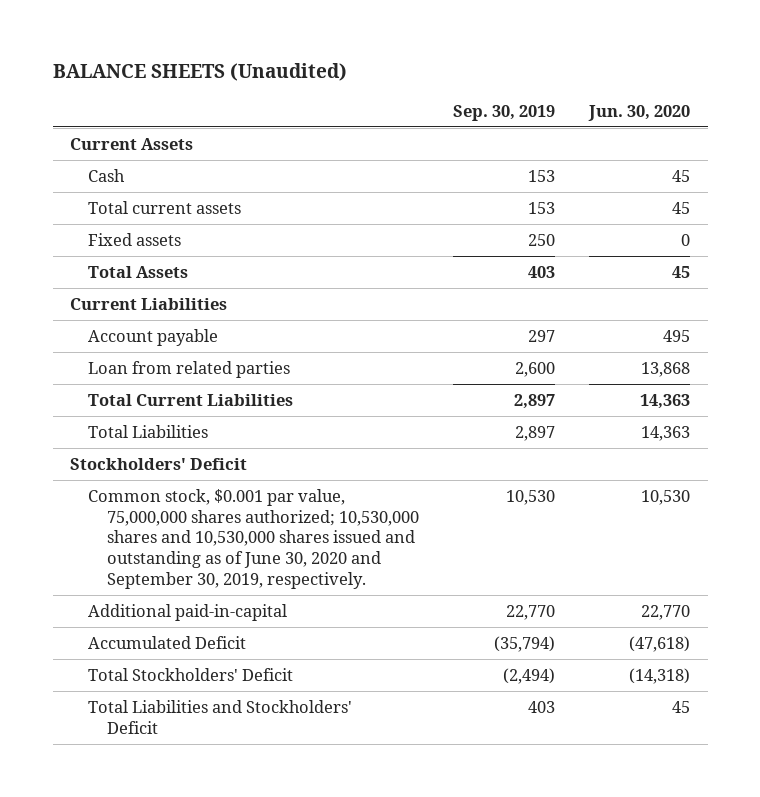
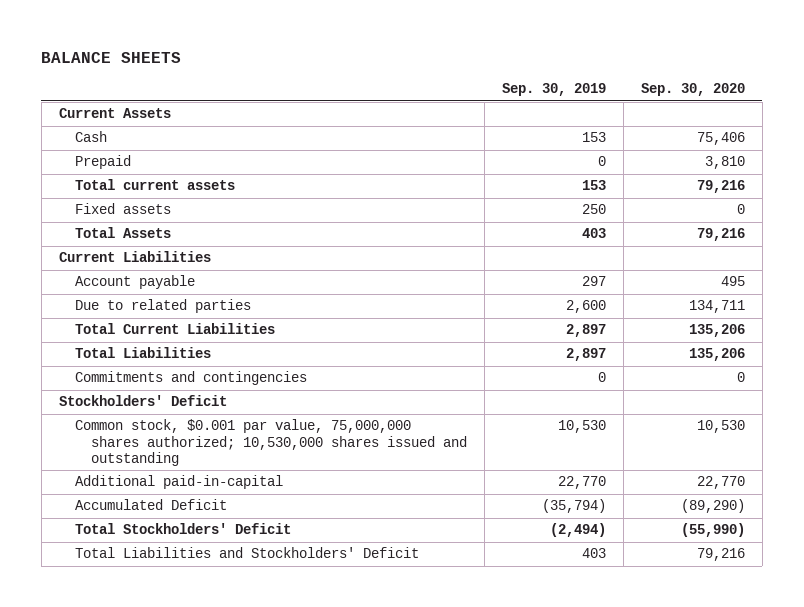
[52,63,347,82] BALANCE SHEETS (Unaudited) -> [41,52,182,64] BALANCE SHEETS
[588,104,691,121] Jun. 30, 2020 -> none
none -> [640,83,745,97] Sep. 30, 2020
none -> [74,155,131,170] Prepaid
[88,360,291,378] Loan from related parties -> [74,299,251,314] Due to related parties
none -> [74,371,307,386] Commitments and contingencies
[88,488,419,589] Common stock, $0.001 par value, 75,000,000 shares authorized; 10,530,000 shares and 10,530,000 shares issued and outstanding as of June 30, 2020 and September 30, 2019, respectively. -> [74,419,467,467] Common stock, $0.001 par value, 75,000,000 shares authorized; 10,530,000 shares issued and outstanding

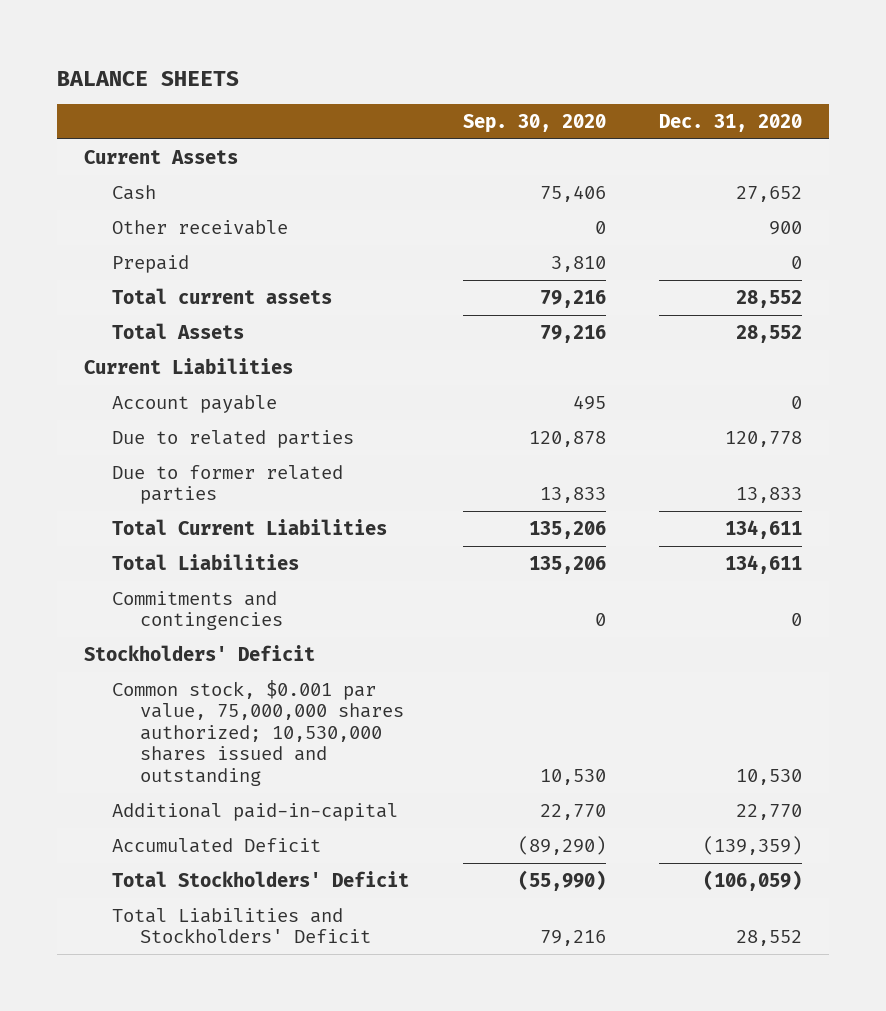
[501,83,606,97] Sep. 30, 2019 -> none
none -> [659,113,803,132] Dec. 31, 2020
none -> [111,219,288,235] Other receivable
[74,203,171,215] Fixed assets -> none
[688,300,745,314] 134,711 -> [528,430,606,447] 120,878
none -> [111,464,343,505] Due to former related parties

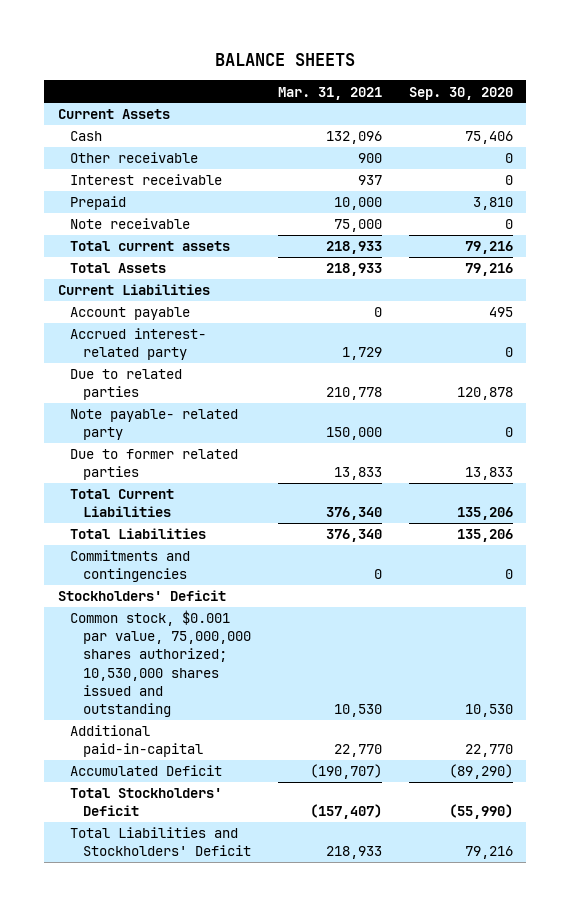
[659,113,803,132] Dec. 31, 2020 -> none
none -> [277,86,382,100] Mar. 31, 2021
none -> [70,174,223,186] Interest receivable
none -> [70,218,191,230] Note receivable
none -> [70,328,207,361] Accrued interest- related party
none -> [70,409,239,441] Note payable- related party

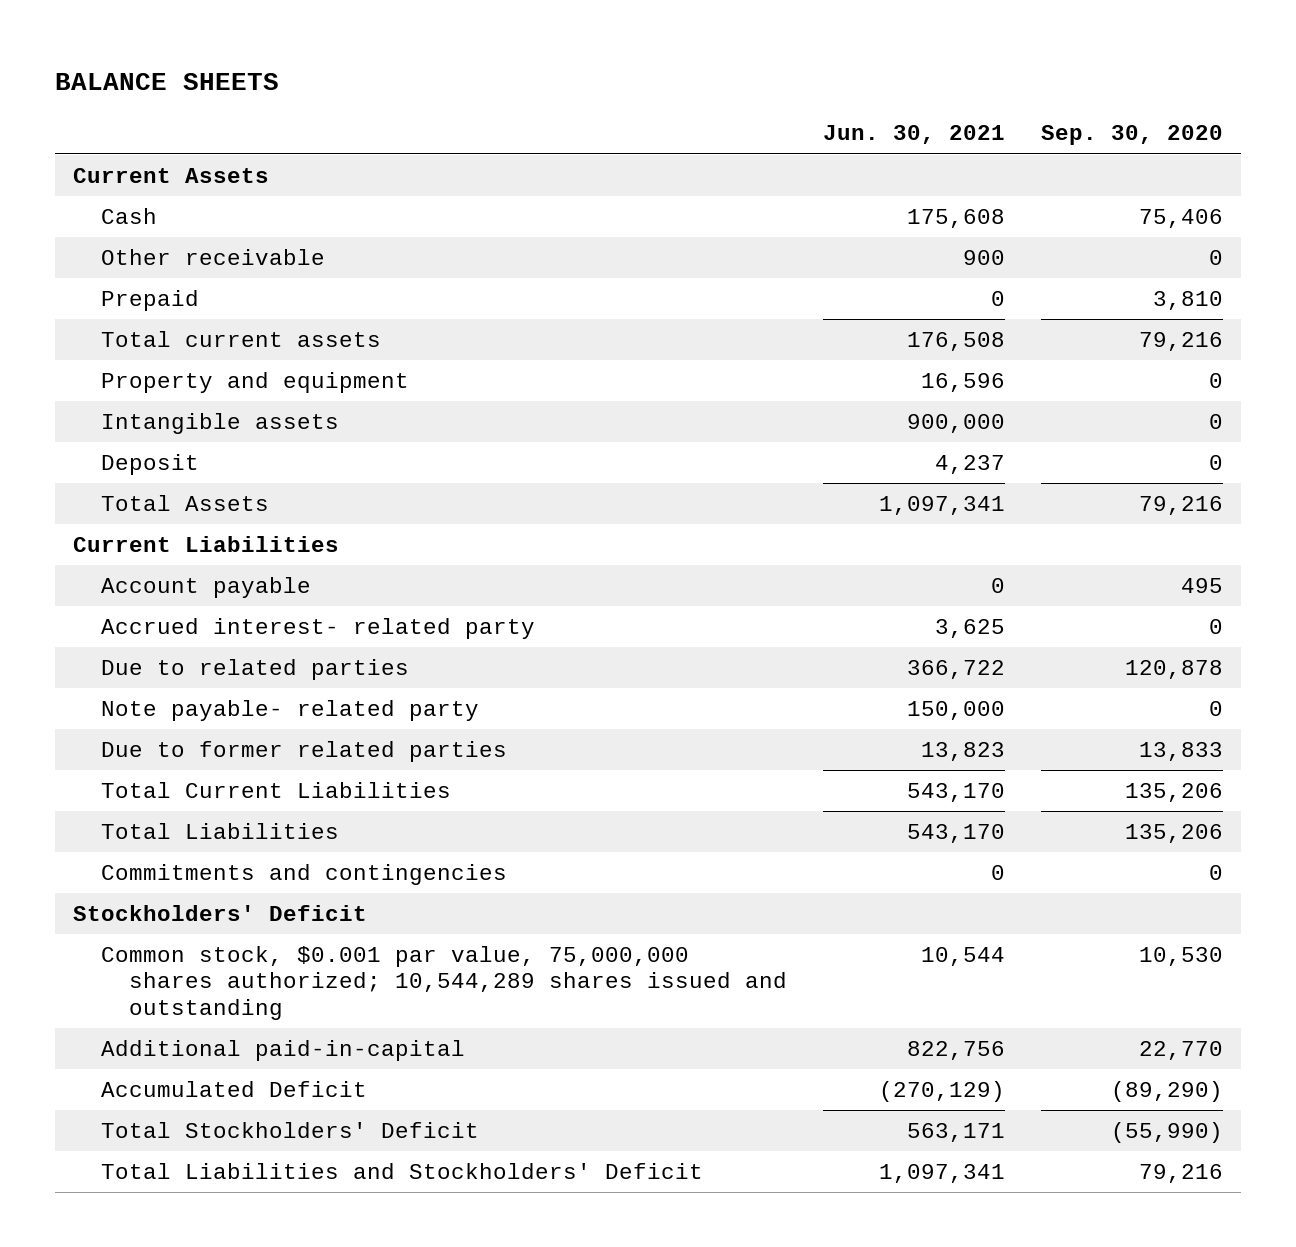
[277,86,382,100] Mar. 31, 2021 -> none
none -> [823,125,1006,145] Jun. 30, 2021
[70,174,223,186] Interest receivable -> none
[70,218,191,230] Note receivable -> none
none -> [100,372,409,394] Property and equipment
none -> [100,413,339,435] Intangible assets
none -> [100,454,199,476] Deposit
[70,610,251,718] Common stock, $0.001 par value, 75,000,000 shares authorized; 10,530,000 shares issued and outstanding -> [100,946,787,1020] Common stock, $0.001 par value, 75,000,000 shares authorized; 10,544,289 shares issued and outstanding

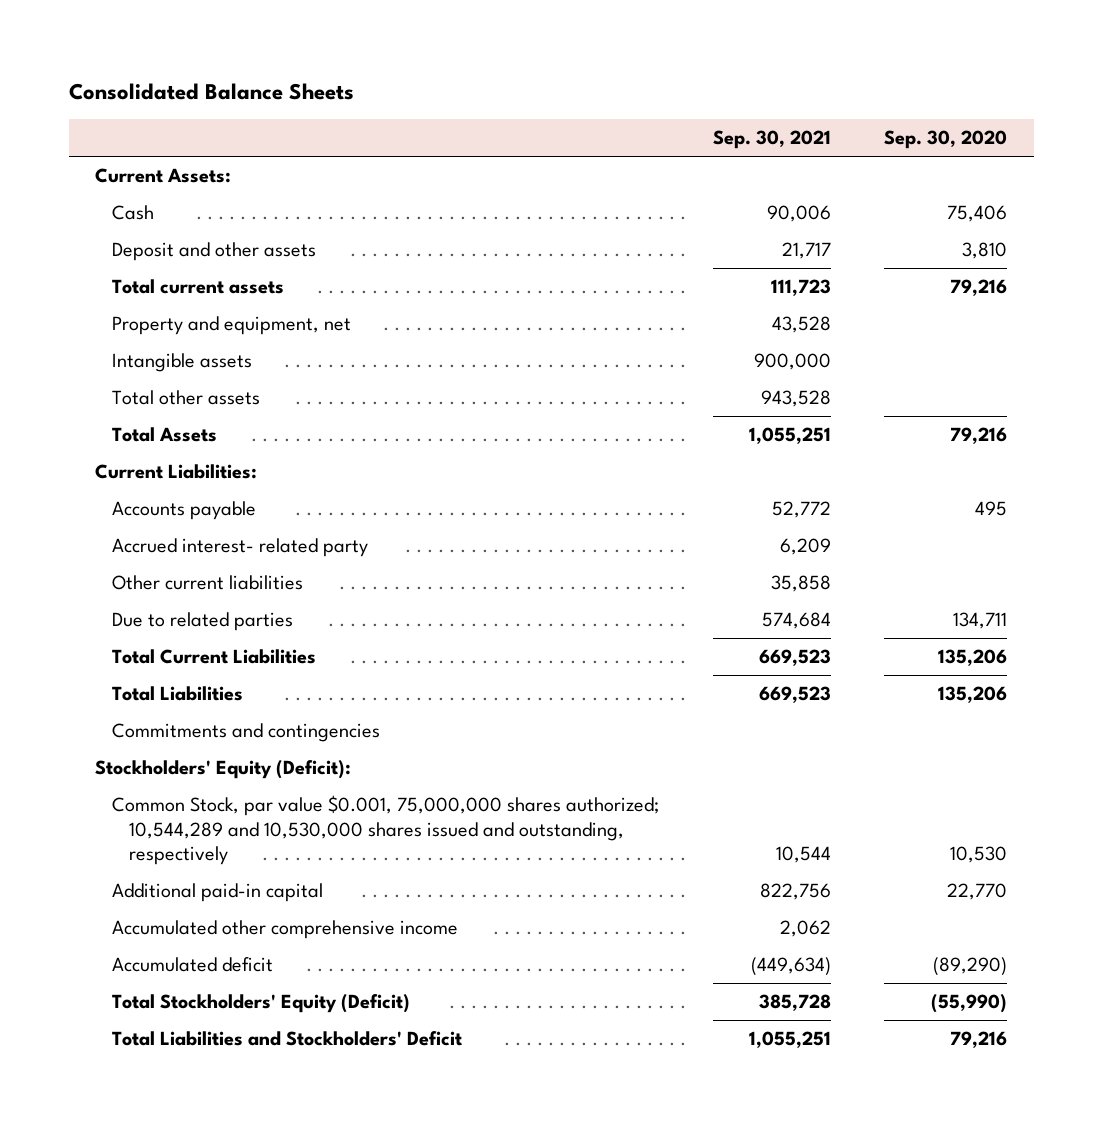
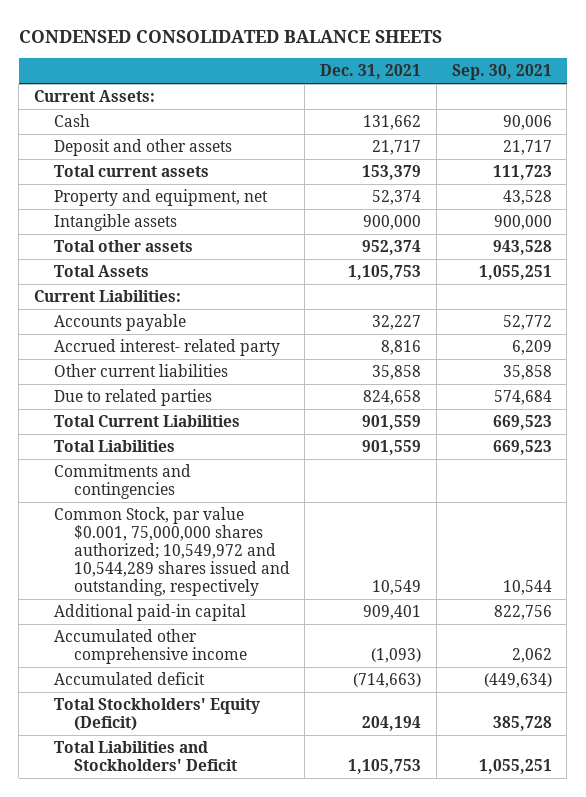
[68,83,354,101] Consolidated Balance Sheets -> [18,29,442,43] CONDENSED CONSOLIDATED BALANCE SHEETS
[884,130,1008,150] Sep. 30, 2020 -> none
none -> [320,64,422,80] Dec. 31, 2021
[95,760,352,780] Stockholders' Equity (Deficit): -> none
[112,795,660,866] Common Stock, par value $0.001, 75,000,000 shares authorized; 10,544,289 and 10,530,000 shares issued and outstanding, respectively -> [53,507,290,596] Common Stock, par value $0.001, 75,000,000 shares authorized; 10,549,972 and 10,544,289 shares issued and outstanding, respectively

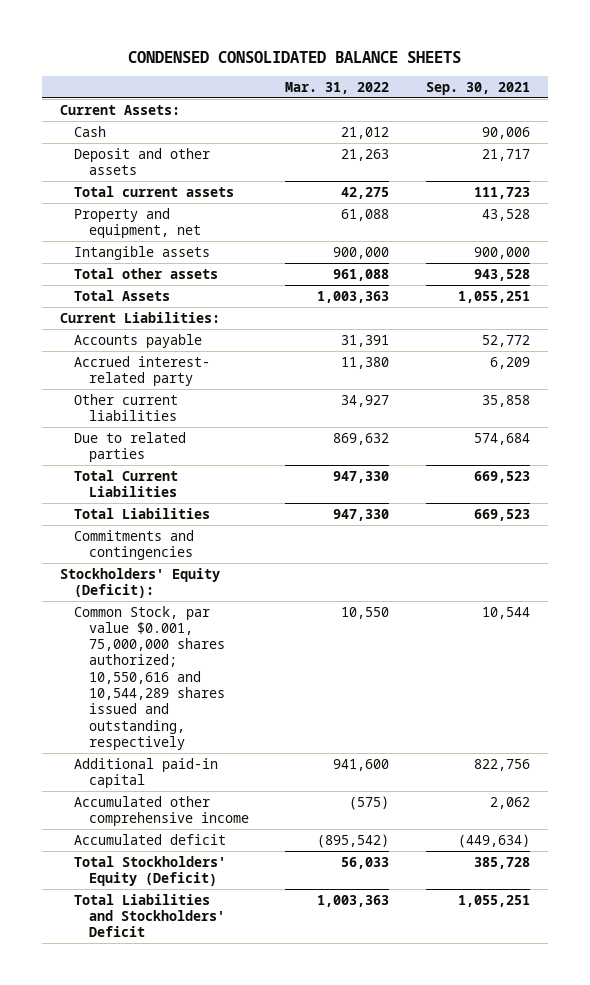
[320,64,422,80] Dec. 31, 2021 -> none
none -> [285,81,390,94] Mar. 31, 2022
none -> [60,567,221,598] Stockholders' Equity (Deficit):
[53,507,290,596] Common Stock, par value $0.001, 75,000,000 shares authorized; 10,549,972 and 10,544,289 shares issued and outstanding, respectively -> [74,605,225,750] Common Stock, par value $0.001, 75,000,000 shares authorized; 10,550,616 and 10,544,289 shares issued and outstanding, respectively

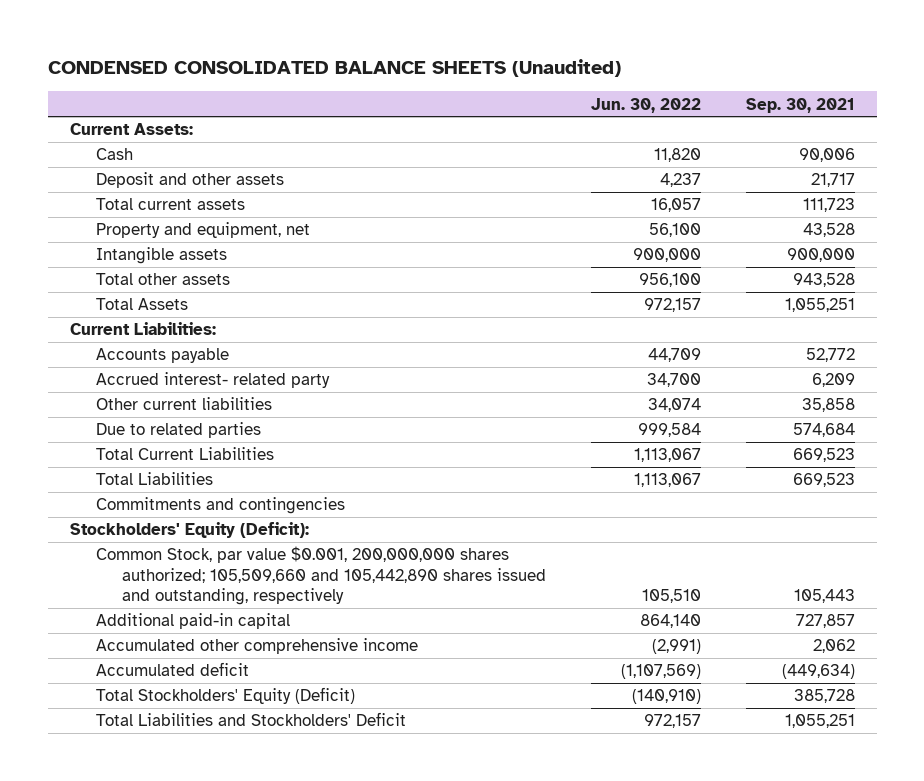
[128,50,462,63] CONDENSED CONSOLIDATED BALANCE SHEETS -> [47,59,621,78] CONDENSED CONSOLIDATED BALANCE SHEETS (Unaudited)
[285,81,390,94] Mar. 31, 2022 -> none
none -> [590,97,701,113] Jun. 30, 2022
[74,605,225,750] Common Stock, par value $0.001, 75,000,000 shares authorized; 10,550,616 and 10,544,289 shares issued and outstanding, respectively -> [96,546,547,606] Common Stock, par value $0.001, 200,000,000 shares authorized; 105,509,660 and 105,442,890 shares issued and outstanding, respectively
[481,606,530,619] 10,544 -> [793,589,855,604] 105,443
[473,758,530,771] 822,756 -> [795,614,855,629] 727,857

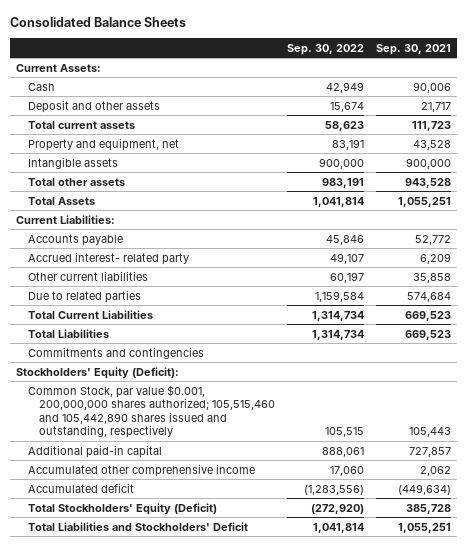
[47,59,621,78] CONDENSED CONSOLIDATED BALANCE SHEETS (Unaudited) -> [9,17,186,28] Consolidated Balance Sheets
[590,97,701,113] Jun. 30, 2022 -> none
none -> [287,43,365,55] Sep. 30, 2022
[96,546,547,606] Common Stock, par value $0.001, 200,000,000 shares authorized; 105,509,660 and 105,442,890 shares issued and outstanding, respectively -> [27,384,276,439] Common Stock, par value $0.001, 200,000,000 shares authorized; 105,515,460 and 105,442,890 shares issued and outstanding, respectively

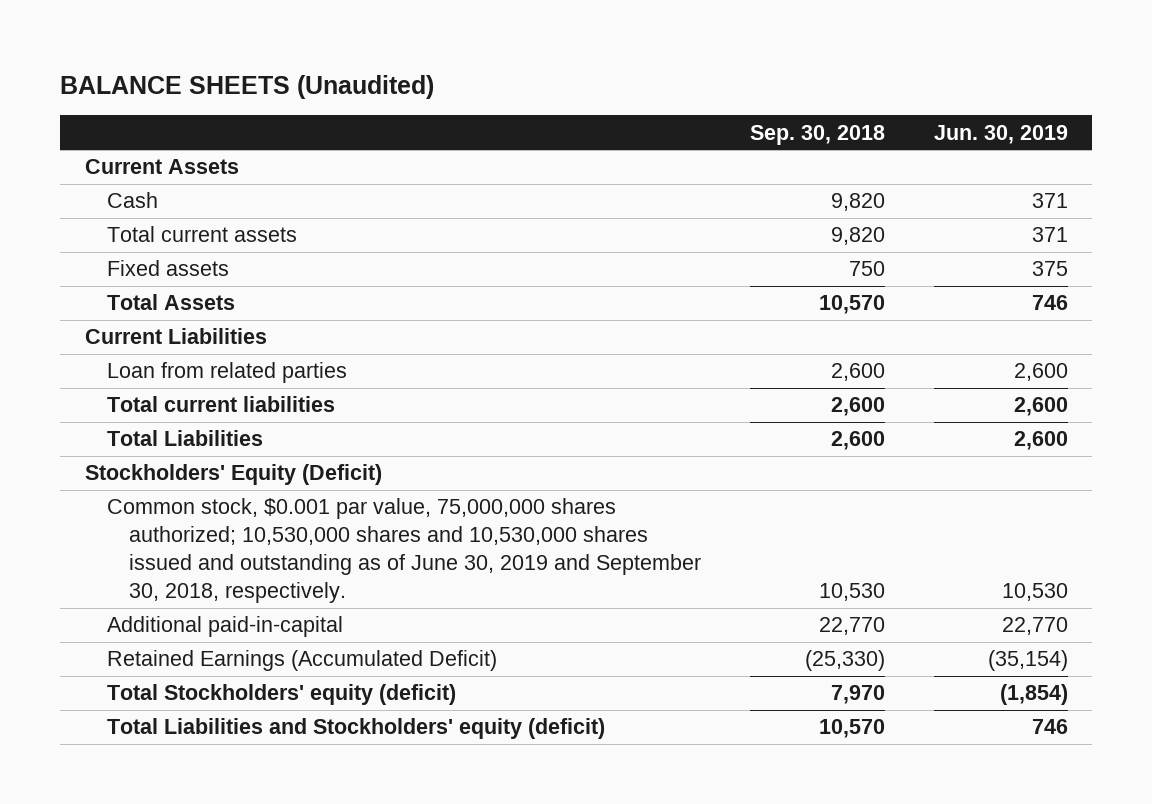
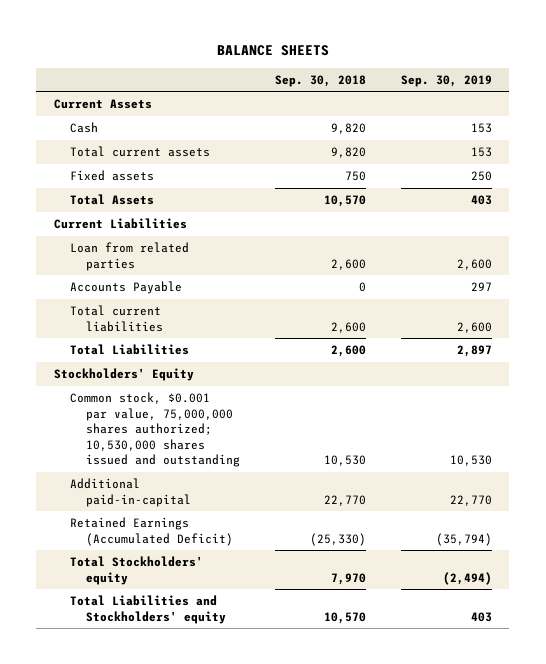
[60,74,435,99] BALANCE SHEETS (Unaudited) -> [216,45,329,57] BALANCE SHEETS
[933,124,1068,144] Jun. 30, 2019 -> none
none -> [400,74,492,87] Sep. 30, 2019
none -> [69,281,182,295] Accounts Payable
[84,464,382,486] Stockholders' Equity (Deficit) -> [53,368,194,382] Stockholders' Equity
[106,498,701,604] Common stock, $0.001 par value, 75,000,000 shares authorized; 10,530,000 shares and 10,530,000 shares issued and outstanding as of June 30, 2019 and September 30, 2018, respectively. -> [69,392,240,468] Common stock, $0.001 par value, 75,000,000 shares authorized; 10,530,000 shares issued and outstanding
[106,684,456,706] Total Stockholders' equity (deficit) -> [69,556,203,585] Total Stockholders' equity
[106,718,605,740] Total Liabilities and Stockholders' equity (deficit) -> [69,595,226,624] Total Liabilities and Stockholders' equity

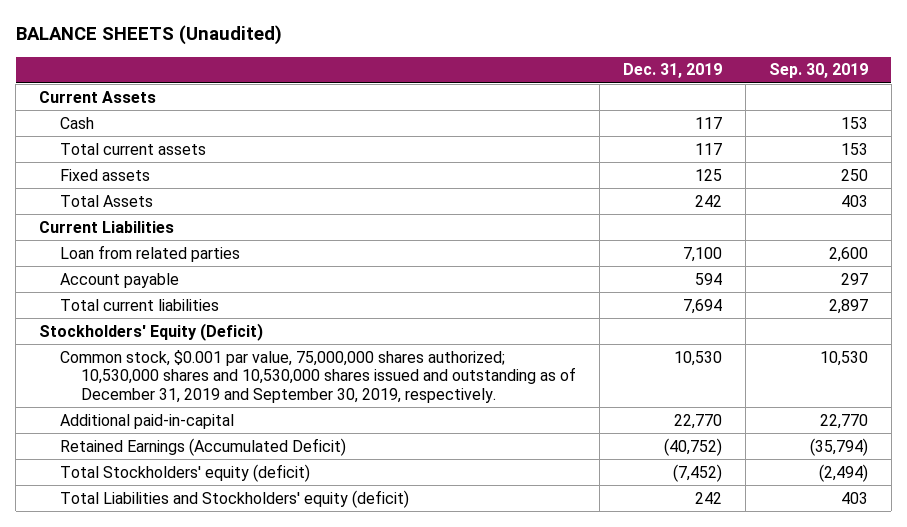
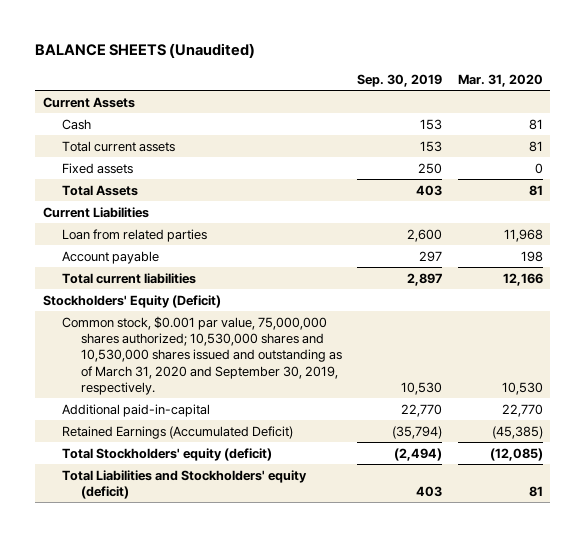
[622,63,722,79] Dec. 31, 2019 -> none
none -> [457,73,543,87] Mar. 31, 2020
[59,349,576,403] Common stock, $0.001 par value, 75,000,000 shares authorized; 10,530,000 shares and 10,530,000 shares issued and outstanding as of December 31, 2019 and September 30, 2019, respectively. -> [61,315,343,395] Common stock, $0.001 par value, 75,000,000 shares authorized; 10,530,000 shares and 10,530,000 shares issued and outstanding as of March 31, 2020 and September 30, 2019, respectively.

